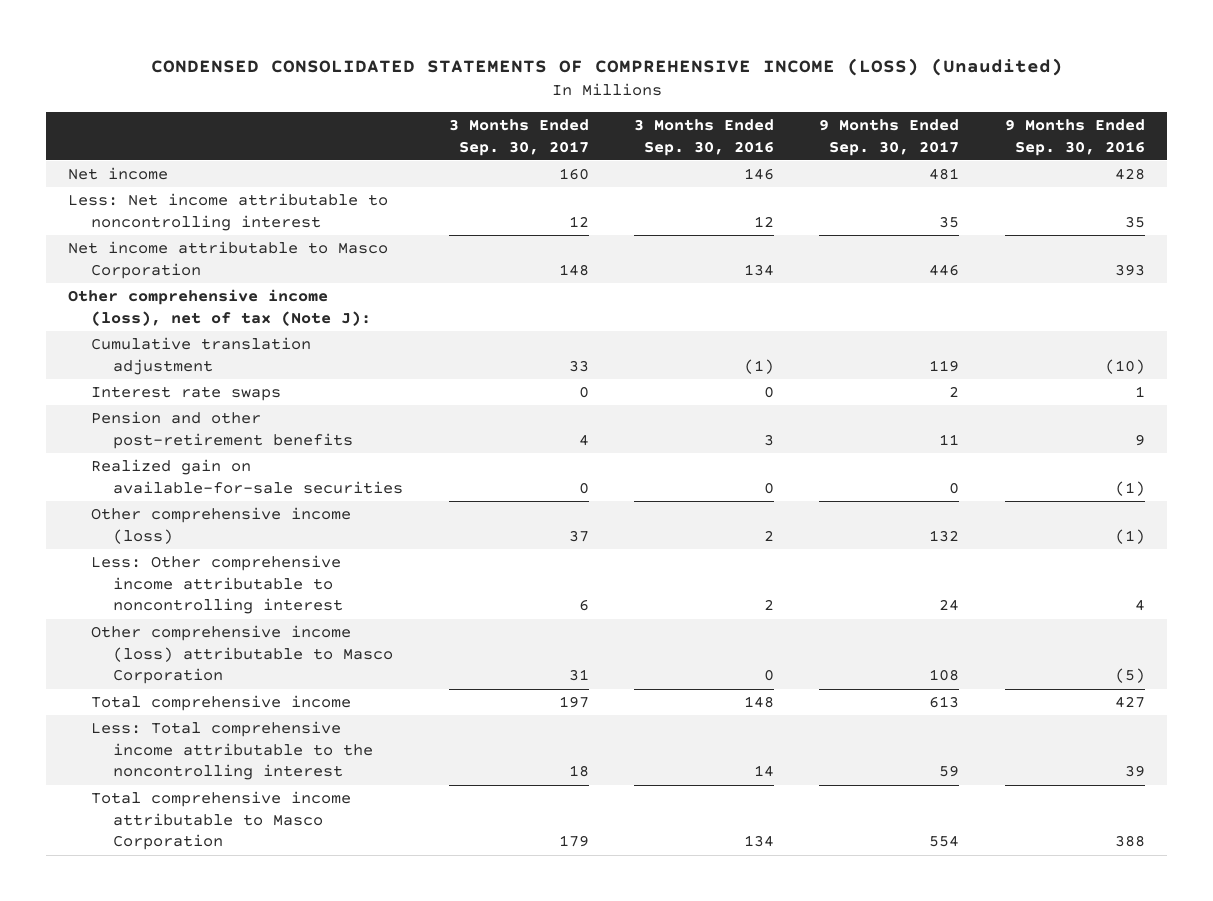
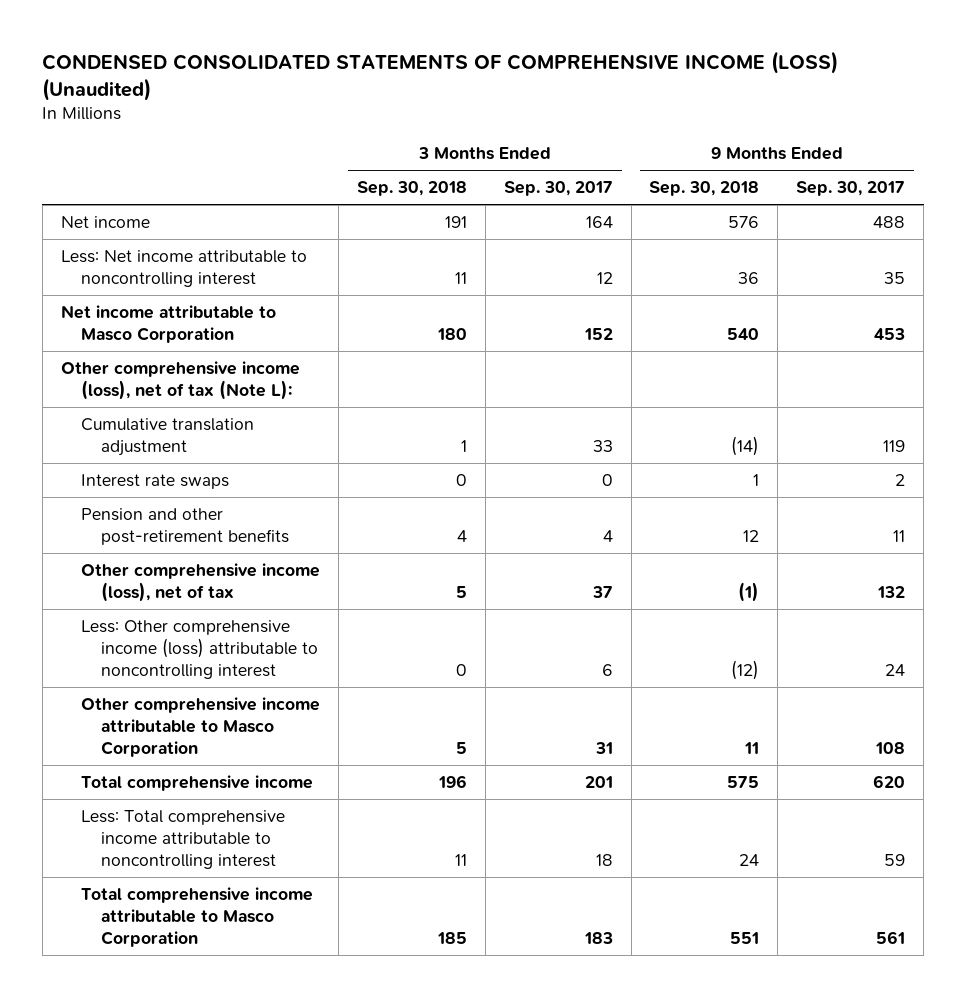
[634,118,775,156] 3 Months Ended Sep. 30, 2016 -> none
[1004,118,1145,156] 9 Months Ended Sep. 30, 2016 -> none
none -> [356,181,467,197] Sep. 30, 2018
none -> [649,181,760,197] Sep. 30, 2018
[558,168,589,181] 160 -> [585,215,613,228] 164
[929,168,960,181] 481 -> [873,215,906,228] 488
[558,263,589,276] 148 -> [583,328,613,341] 152
[929,263,960,276] 446 -> [874,328,906,341] 453
[68,289,371,326] Other comprehensive income (loss), net of tax (Note J): -> [60,360,300,401] Other comprehensive income (loss), net of tax (Note L):
[90,459,404,494] Realized gain on available-for-sale securities -> none
[90,507,351,544] Other comprehensive income (loss) -> [80,562,320,603] Other comprehensive income (loss), net of tax
[90,555,344,615] Less: Other comprehensive income attributable to noncontrolling interest -> [80,619,319,680] Less: Other comprehensive income (loss) attributable to noncontrolling interest
[90,625,394,685] Other comprehensive income (loss) attributable to Masco Corporation -> [80,696,320,758] Other comprehensive income attributable to Masco Corporation
[558,696,589,709] 197 -> [584,775,613,788] 201
[929,696,960,709] 613 -> [873,774,906,788] 620
[90,721,374,781] Less: Total comprehensive income attributable to the noncontrolling interest -> [80,809,285,870] Less: Total comprehensive income attributable to noncontrolling interest
[558,835,589,848] 179 -> [583,932,613,945] 183
[929,835,960,848] 554 -> [876,931,906,945] 561

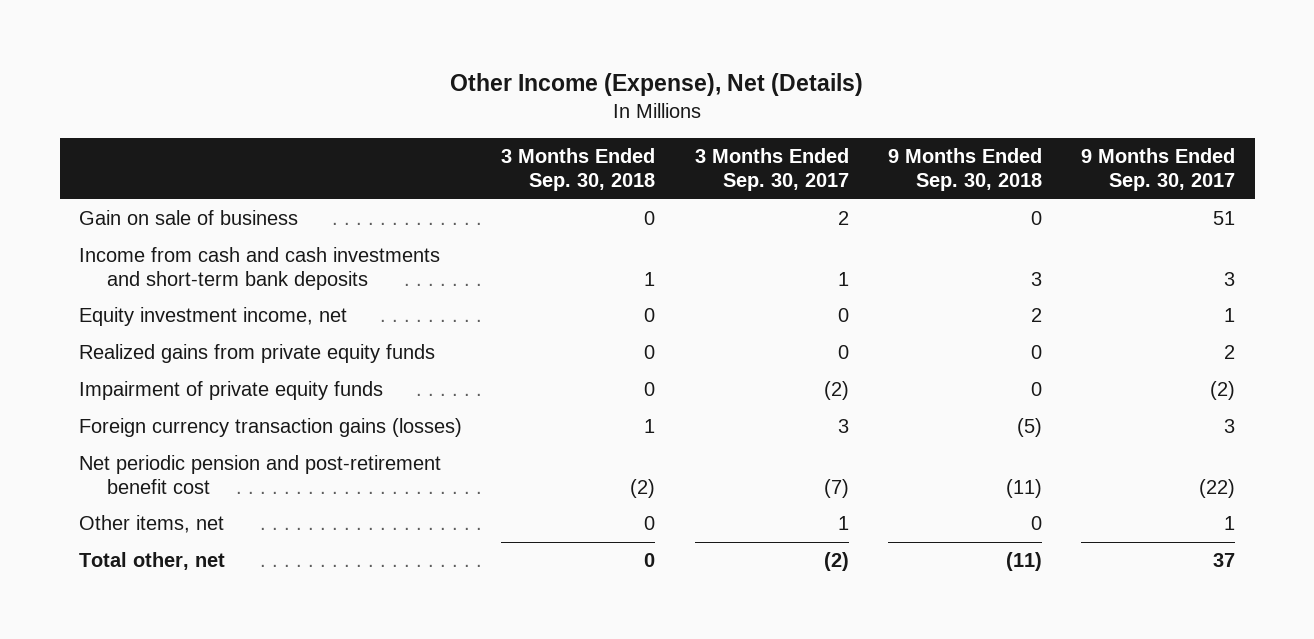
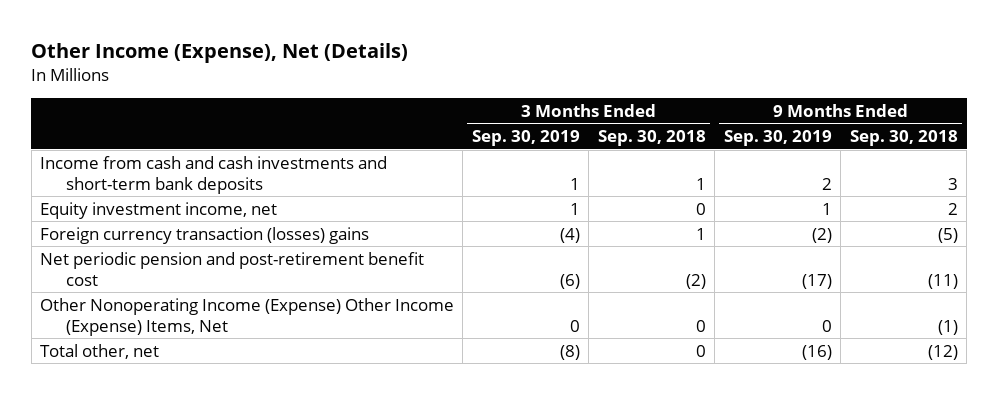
[694,148,849,192] 3 Months Ended Sep. 30, 2017 -> none
[1081,148,1236,192] 9 Months Ended Sep. 30, 2017 -> none
none -> [471,130,580,147] Sep. 30, 2019
none -> [723,130,832,147] Sep. 30, 2019
[79,210,299,226] Gain on sale of business -> none
[79,344,436,364] Realized gains from private equity funds -> none
[79,381,384,401] Impairment of private equity funds -> none
[79,418,463,438] Foreign currency transaction gains (losses) -> [39,226,369,244] Foreign currency transaction (losses) gains
[79,515,225,534] Other items, net -> [39,297,454,336] Other Nonoperating Income (Expense) Other Income (Expense) Items, Net
[1030,516,1042,531] 0 -> [937,319,958,335] (1)
[1005,552,1042,572] (11) -> [927,344,958,360] (12)

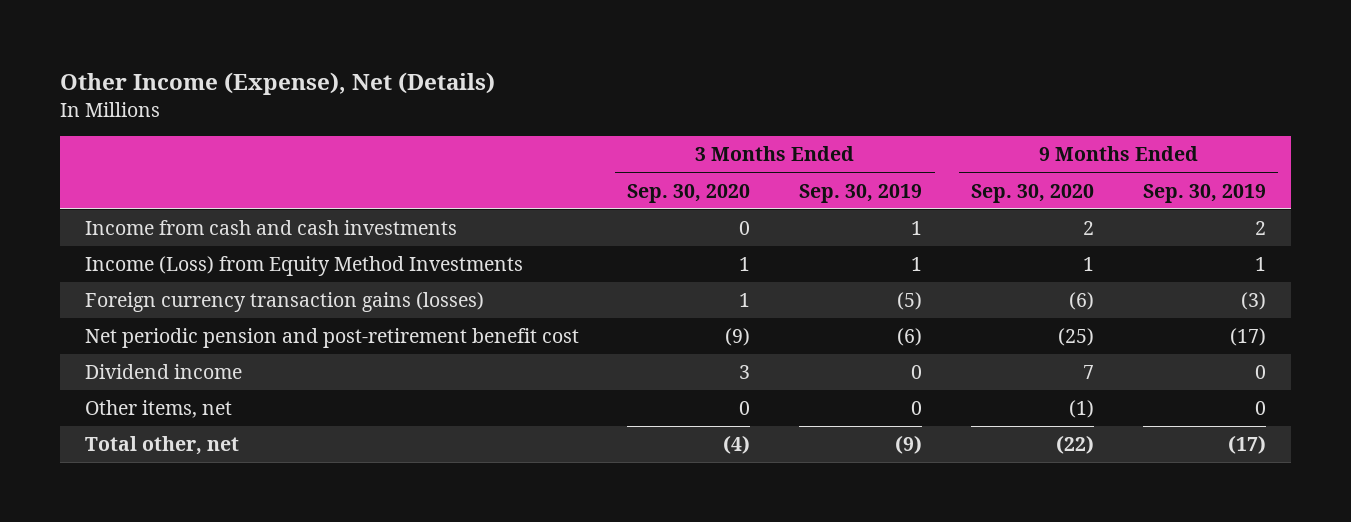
[597,130,706,147] Sep. 30, 2018 -> none
[849,130,958,147] Sep. 30, 2018 -> none
none -> [627,183,751,203] Sep. 30, 2020
none -> [971,183,1095,203] Sep. 30, 2020
[39,155,387,194] Income from cash and cash investments and short-term bank deposits -> [84,220,457,236] Income from cash and cash investments
[39,201,277,219] Equity investment income, net -> [84,256,523,277] Income (Loss) from Equity Method Investments
[39,226,369,244] Foreign currency transaction (losses) gains -> [84,292,484,313] Foreign currency transaction gains (losses)
[559,227,580,243] (4) -> [897,292,923,311] (5)
[811,227,832,243] (2) -> [1241,292,1267,311] (3)
none -> [84,364,242,380] Dividend income
[39,297,454,336] Other Nonoperating Income (Expense) Other Income (Expense) Items, Net -> [84,400,232,419] Other items, net
[559,344,580,360] (8) -> [895,435,923,455] (9)
[801,344,832,360] (16) -> [1228,435,1267,455] (17)

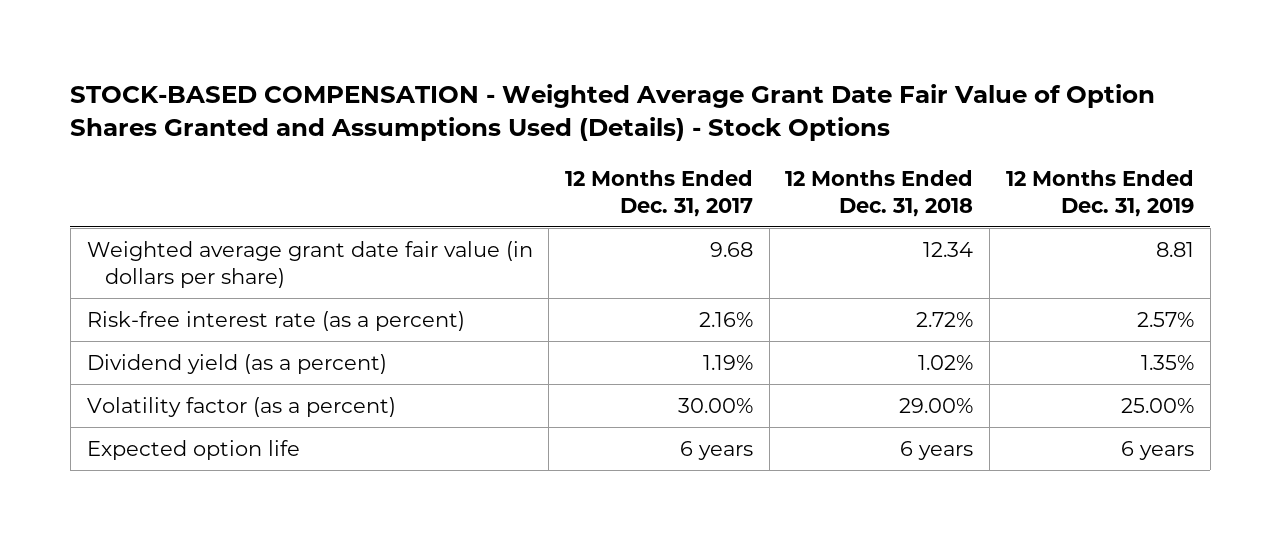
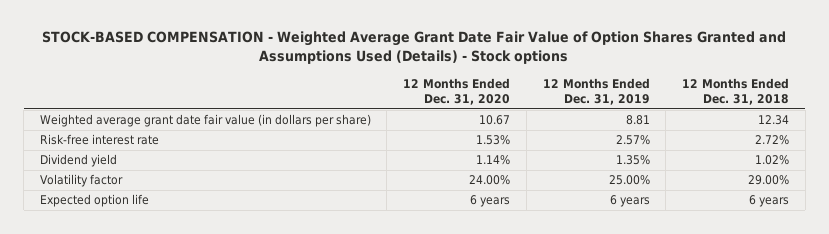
[70,84,1156,141] STOCK-BASED COMPENSATION - Weighted Average Grant Date Fair Value of Option Shares Granted and Assumptions Used (Details) - Stock Options -> [42,31,787,65] STOCK-BASED COMPENSATION - Weighted Average Grant Date Fair Value of Option Shares Granted and Assumptions Used (Details) - Stock options
[565,169,754,217] 12 Months Ended Dec. 31, 2017 -> none
none -> [403,78,511,106] 12 Months Ended Dec. 31, 2020
[86,310,465,331] Risk-free interest rate (as a percent) -> [39,134,159,146] Risk-free interest rate
[86,353,387,374] Dividend yield (as a percent) -> [39,154,117,168] Dividend yield
[86,396,396,417] Volatility factor (as a percent) -> [39,174,123,188] Volatility factor

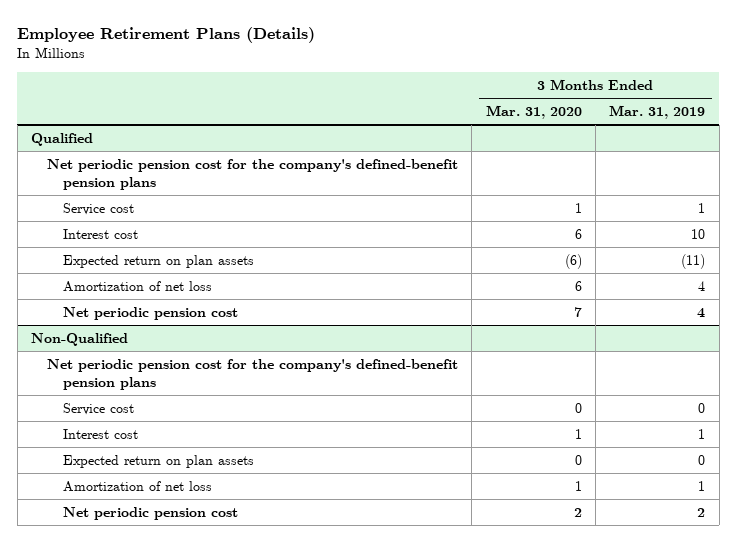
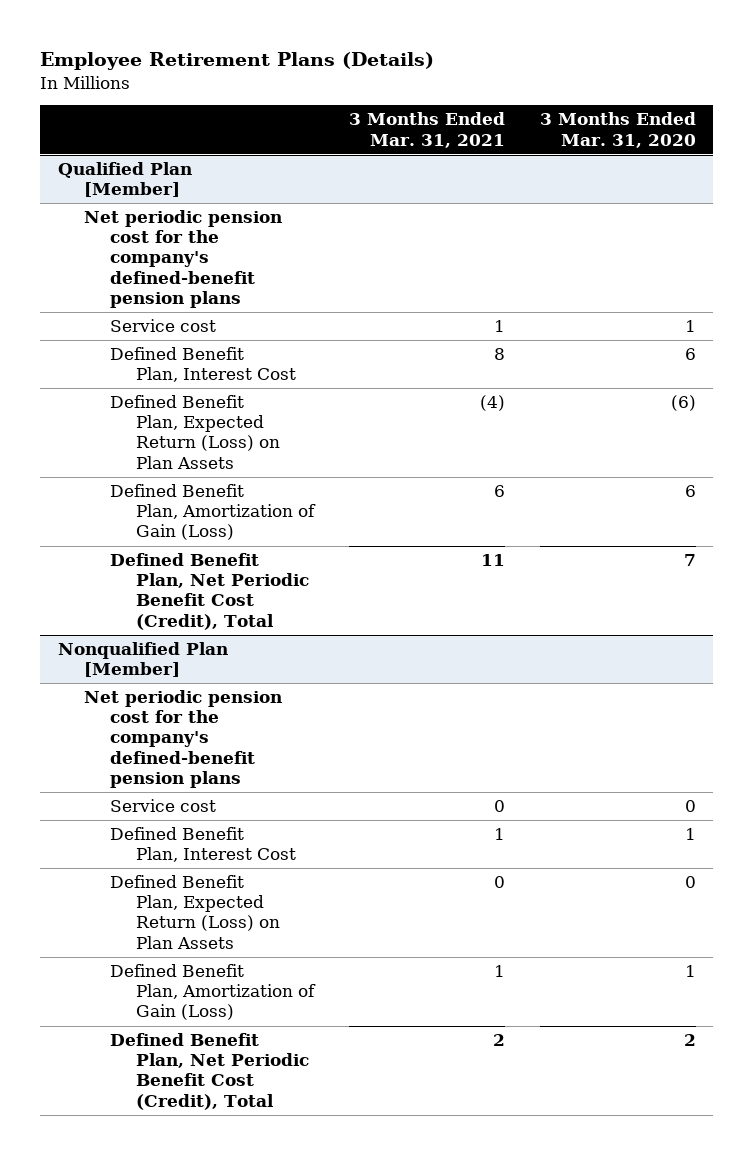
[609,105,706,120] Mar. 31, 2019 -> none
none -> [348,112,505,148] 3 Months Ended Mar. 31, 2021
[31,132,94,146] Qualified -> [57,162,192,198] Qualified Plan [Member]
[62,228,138,239] Interest cost -> [110,347,297,383] Defined Benefit Plan, Interest Cost
[62,254,254,268] Expected return on plan assets -> [110,395,281,469] Defined Benefit Plan, Expected Return (Loss) on Plan Assets
[62,280,212,292] Amortization of net loss -> [110,484,317,541] Defined Benefit Plan, Amortization of Gain (Loss)
[62,306,238,320] Net periodic pension cost -> [110,553,310,630] Defined Benefit Plan, Net Periodic Benefit Cost (Credit), Total
[31,332,129,346] Non-Qualified -> [57,642,228,678] Nonqualified Plan [Member]
[62,428,138,439] Interest cost -> [110,827,297,863] Defined Benefit Plan, Interest Cost
[62,454,254,468] Expected return on plan assets -> [110,875,281,949] Defined Benefit Plan, Expected Return (Loss) on Plan Assets
[62,480,212,492] Amortization of net loss -> [110,964,317,1021] Defined Benefit Plan, Amortization of Gain (Loss)
[62,506,238,520] Net periodic pension cost -> [110,1033,310,1110] Defined Benefit Plan, Net Periodic Benefit Cost (Credit), Total

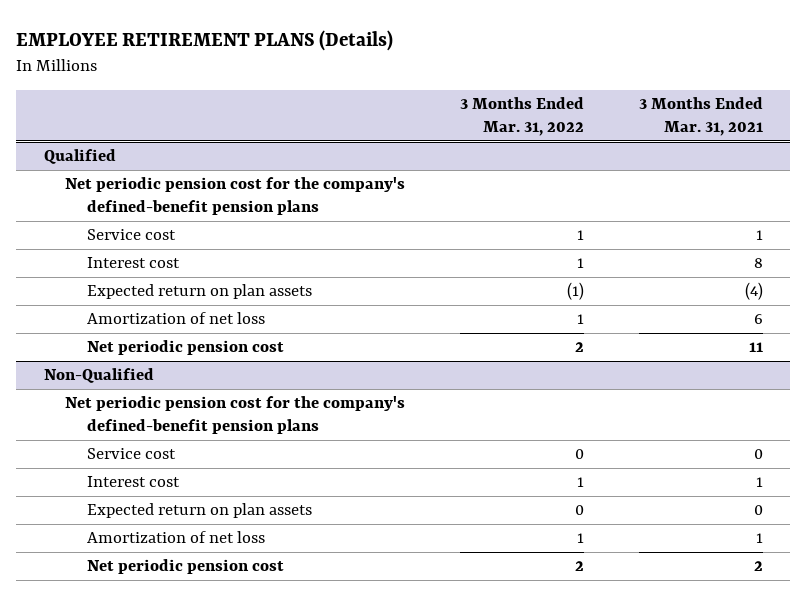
[40,52,435,71] Employee Retirement Plans (Details) -> [16,29,394,51] EMPLOYEE RETIREMENT PLANS (Details)
[539,112,696,148] 3 Months Ended Mar. 31, 2020 -> none
none -> [459,97,584,136] 3 Months Ended Mar. 31, 2022
[57,162,192,198] Qualified Plan [Member] -> [43,149,116,165] Qualified
[110,347,297,383] Defined Benefit Plan, Interest Cost -> [86,257,180,269] Interest cost
[110,395,281,469] Defined Benefit Plan, Expected Return (Loss) on Plan Assets -> [86,284,312,300] Expected return on plan assets
[110,484,317,541] Defined Benefit Plan, Amortization of Gain (Loss) -> [86,312,265,325] Amortization of net loss
[110,553,310,630] Defined Benefit Plan, Net Periodic Benefit Cost (Credit), Total -> [86,340,284,356] Net periodic pension cost
[57,642,228,678] Nonqualified Plan [Member] -> [43,368,154,384] Non-Qualified
[110,827,297,863] Defined Benefit Plan, Interest Cost -> [86,476,180,488] Interest cost
[110,875,281,949] Defined Benefit Plan, Expected Return (Loss) on Plan Assets -> [86,503,312,519] Expected return on plan assets
[110,964,317,1021] Defined Benefit Plan, Amortization of Gain (Loss) -> [86,531,265,544] Amortization of net loss
[110,1033,310,1110] Defined Benefit Plan, Net Periodic Benefit Cost (Credit), Total -> [86,559,284,575] Net periodic pension cost

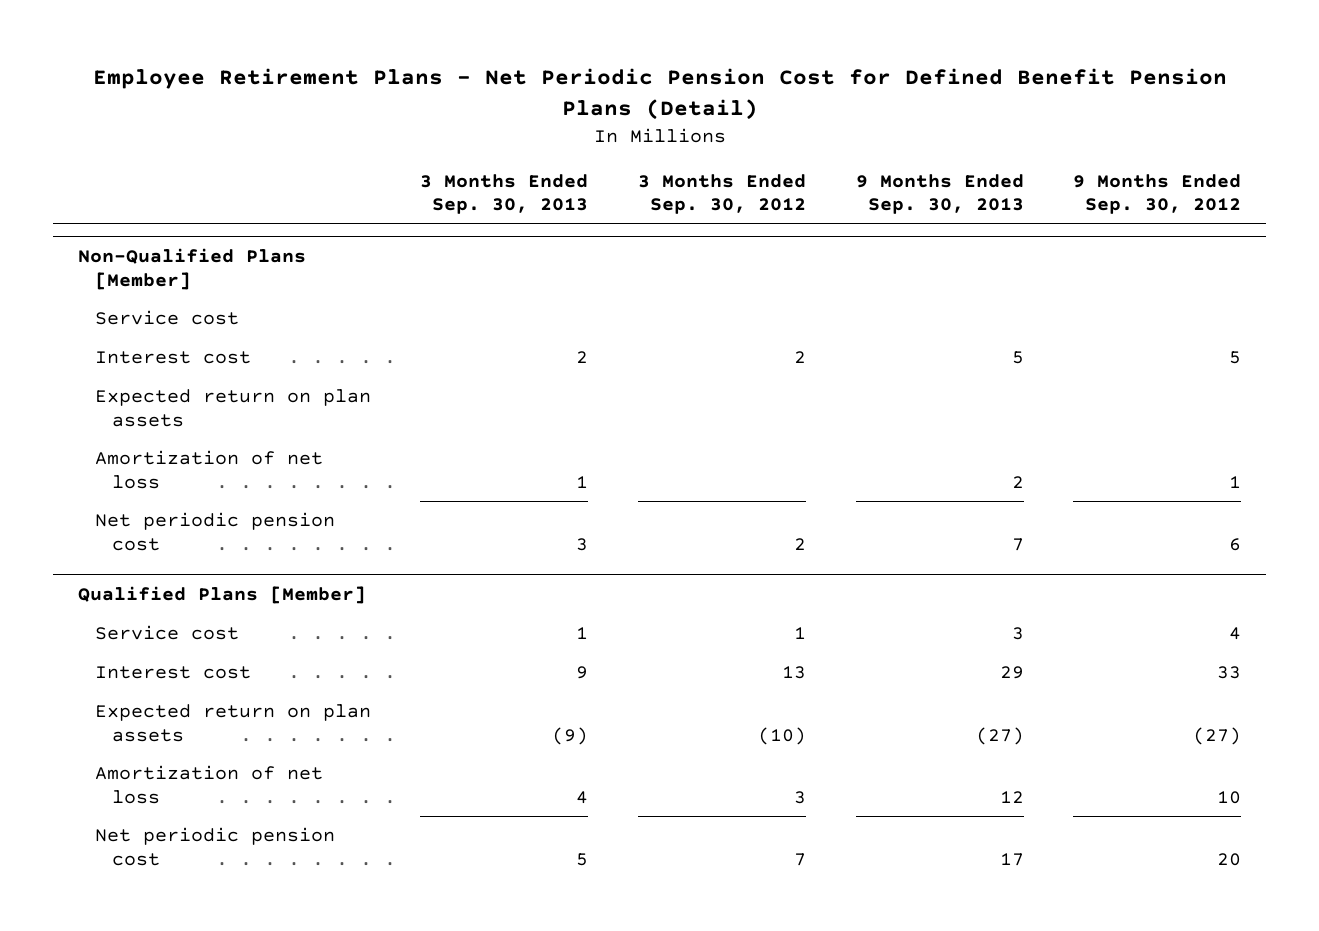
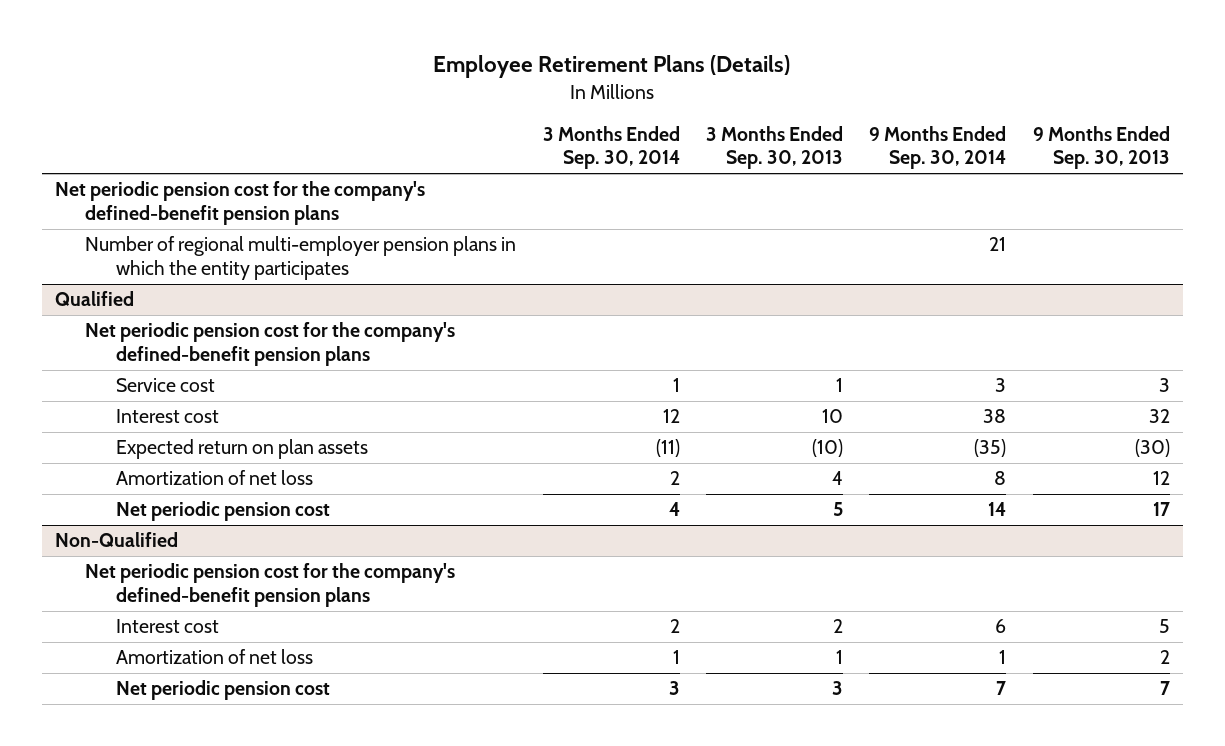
[92,67,1227,120] Employee Retirement Plans - Net Periodic Pension Cost for Defined Benefit Pension Plans (Detail) -> [433,55,791,79] Employee Retirement Plans (Details)
[638,173,807,215] 3 Months Ended Sep. 30, 2012 -> none
[1073,173,1242,215] 9 Months Ended Sep. 30, 2012 -> none
none -> [542,125,680,170] 3 Months Ended Sep. 30, 2014
none -> [869,125,1007,170] 9 Months Ended Sep. 30, 2014
[78,248,307,290] Non-Qualified Plans [Member] -> none
[94,310,239,326] Service cost -> none
[94,351,251,365] Interest cost -> none
[94,389,371,427] Expected return on plan assets -> none
[94,450,323,489] Amortization of net loss -> none
[94,512,335,551] Net periodic pension cost -> none
[78,586,367,605] Qualified Plans [Member] -> none
none -> [54,181,425,226] Net periodic pension cost for the company's defined-benefit pension plans
none -> [85,236,517,281] Number of regional multi-employer pension plans in which the entity participates
none -> [54,291,134,307] Qualified
none -> [85,322,456,367] Net periodic pension cost for the company's defined-benefit pension plans
[576,666,589,680] 9 -> [822,409,844,424] 10
[999,666,1024,680] 29 -> [1148,409,1170,424] 32
[552,726,589,745] (9) -> [812,439,844,458] (10)
[975,726,1024,745] (27) -> [1134,439,1170,458] (30)
none -> [54,532,178,548] Non-Qualified
none -> [85,563,456,608] Net periodic pension cost for the company's defined-benefit pension plans
none -> [115,619,219,634] Interest cost
none -> [115,649,313,665] Amortization of net loss
none -> [115,680,330,701] Net periodic pension cost

